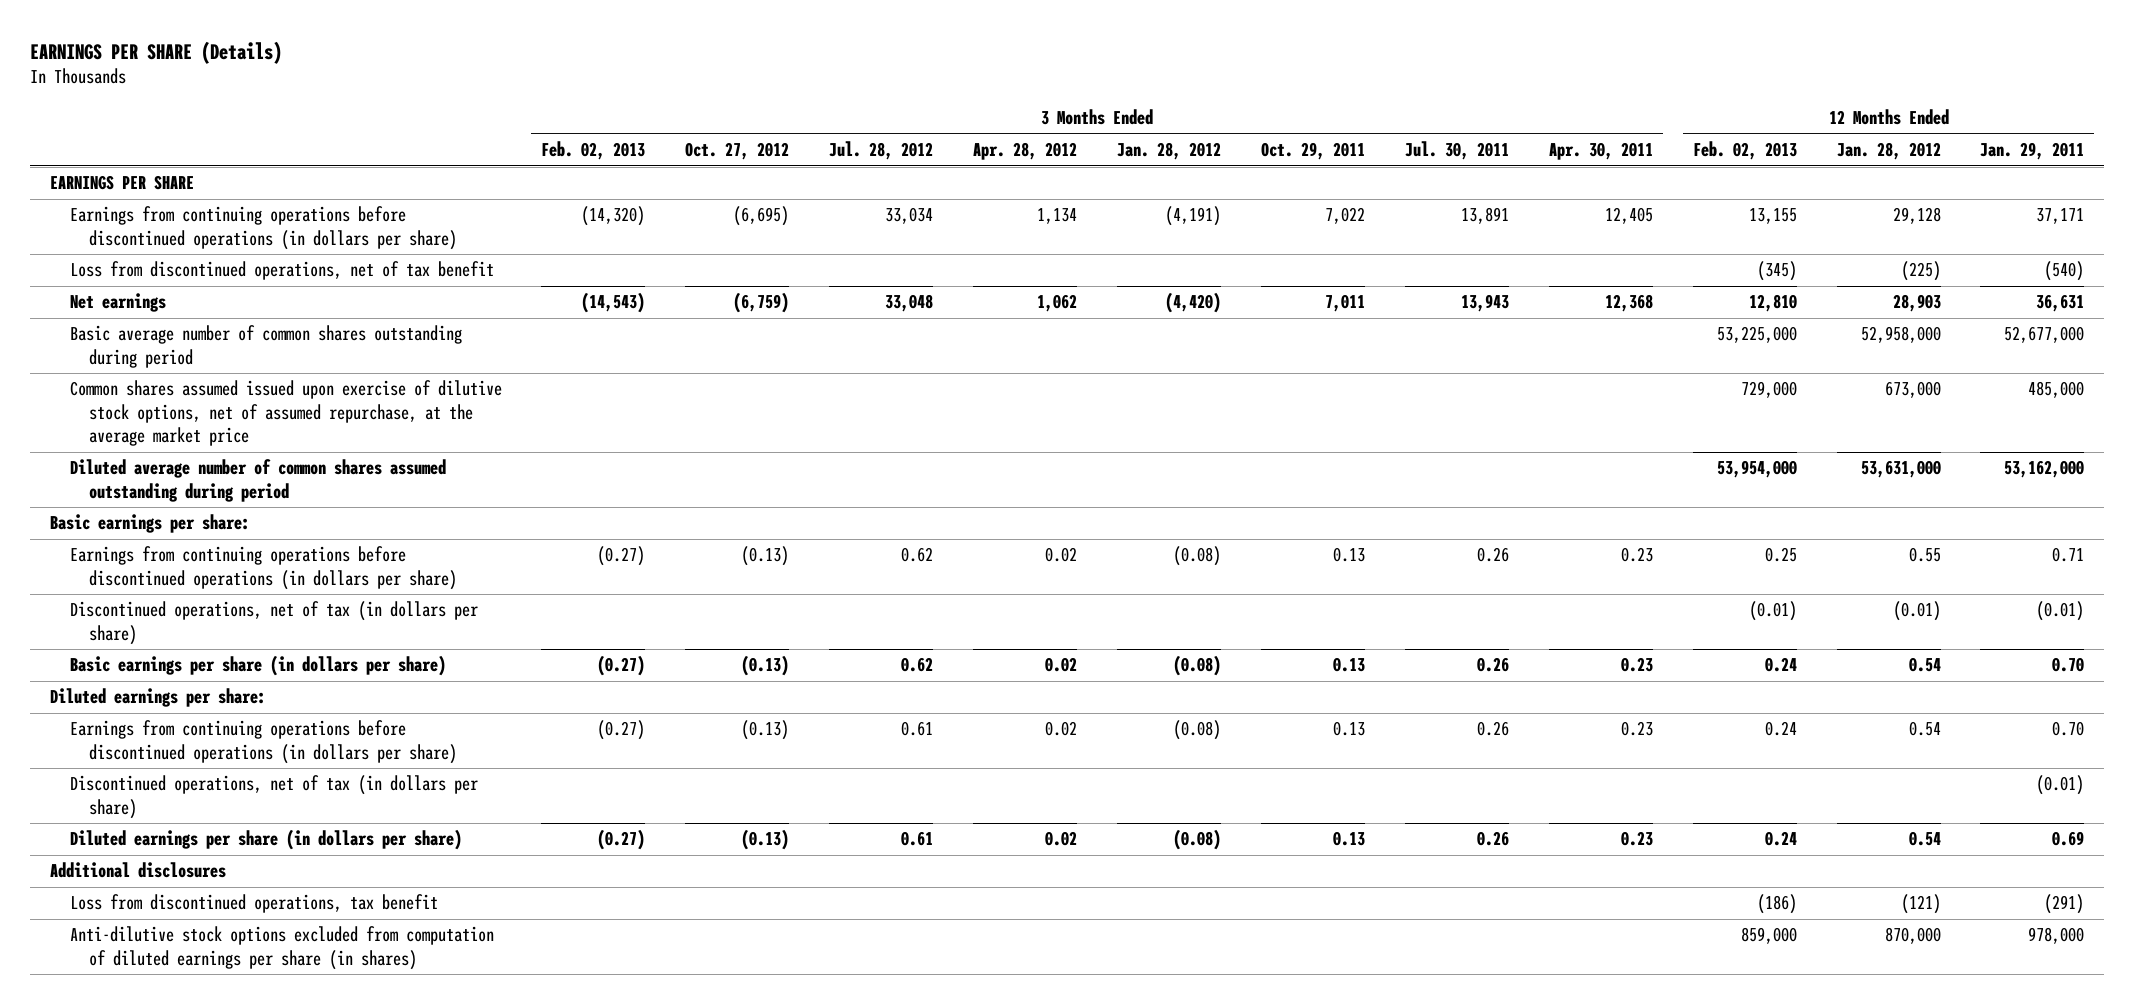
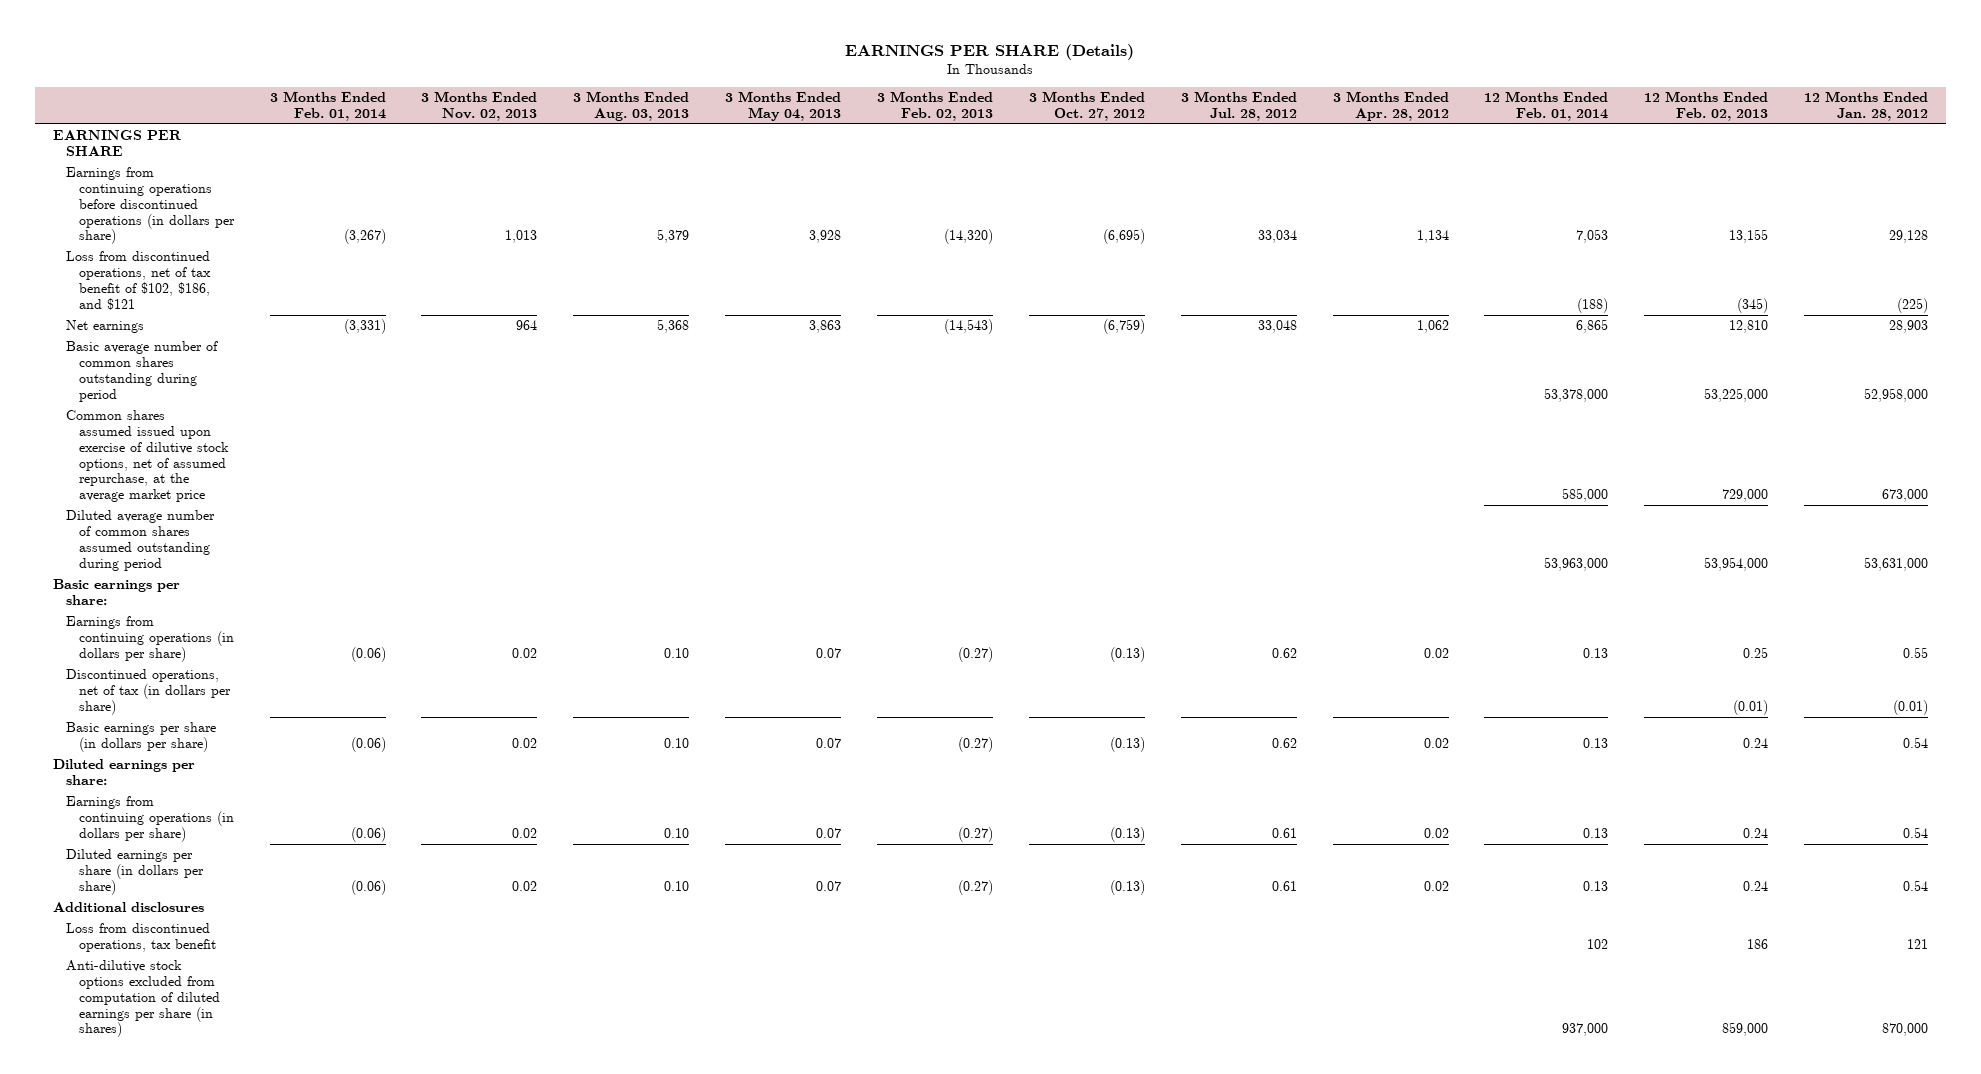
[1117,142,1222,161] Jan. 28, 2012 -> none
[1260,142,1365,161] Oct. 29, 2011 -> none
[1404,141,1509,161] Jul. 30, 2011 -> none
[1548,142,1653,161] Apr. 30, 2011 -> none
[1980,142,2085,161] Jan. 29, 2011 -> none
none -> [269,91,386,122] 3 Months Ended Feb. 01, 2014
none -> [421,91,538,122] 3 Months Ended Nov. 02, 2013
none -> [573,91,690,122] 3 Months Ended Aug. 03, 2013
none -> [725,91,842,122] 3 Months Ended May 04, 2013
none -> [1484,91,1609,122] 12 Months Ended Feb. 01, 2014
[69,261,494,281] Loss from discontinued operations, net of tax benefit -> [65,251,211,310] Loss from discontinued operations, net of tax benefit of $102, $186, and $121
[69,546,457,590] Earnings from continuing operations before discontinued operations (in dollars per share) -> [65,616,234,662] Earnings from continuing operations (in dollars per share)
[69,775,478,819] Discontinued operations, net of tax (in dollars per share) -> none
[69,720,457,764] Earnings from continuing operations before discontinued operations (in dollars per share) -> [65,796,234,842] Earnings from continuing operations (in dollars per share)
[1756,894,1797,915] (186) -> [1747,938,1769,949] 186
[1900,894,1941,915] (121) -> [1907,938,1929,949] 121

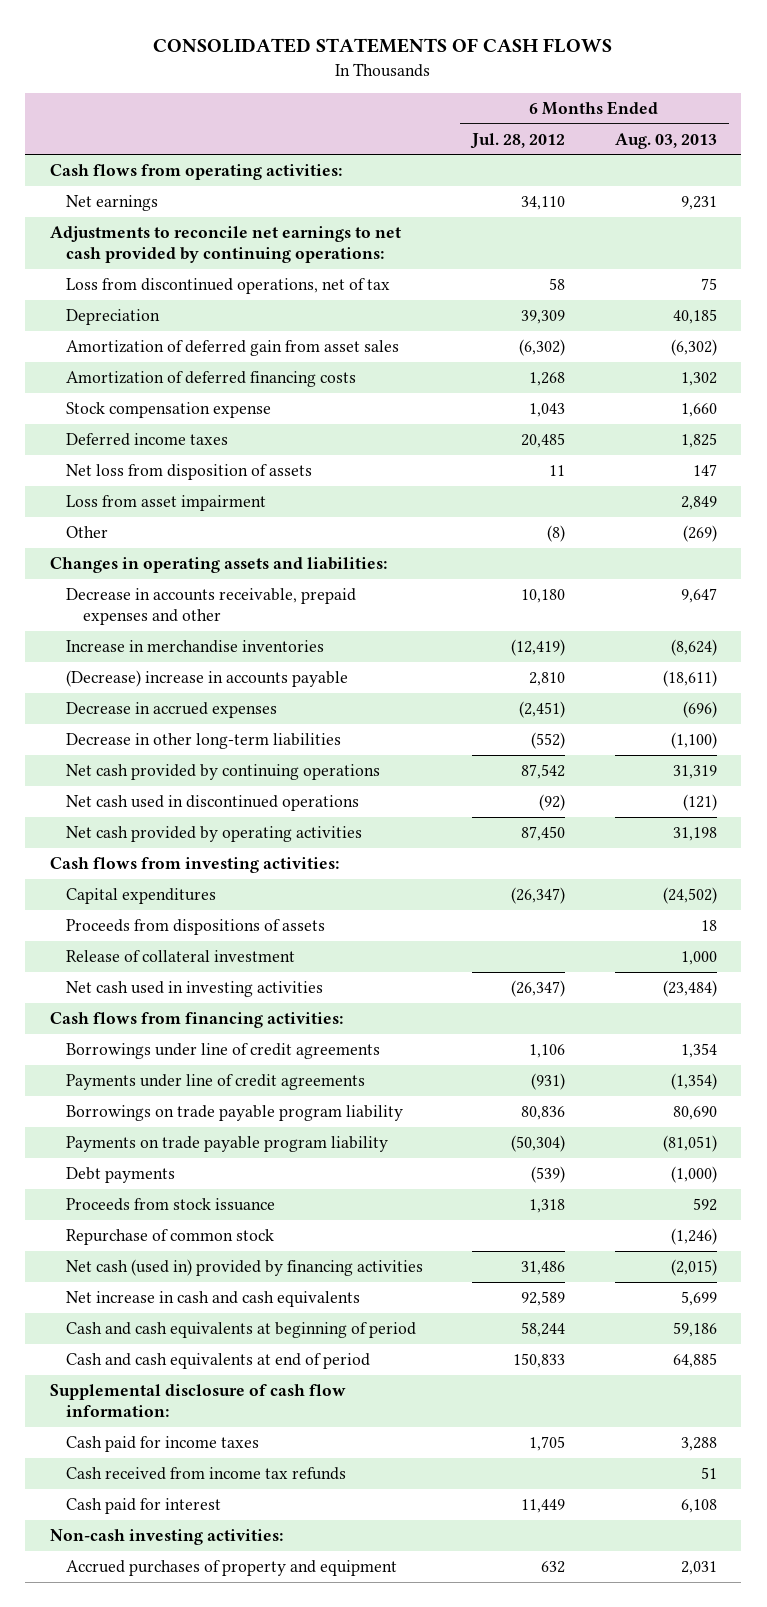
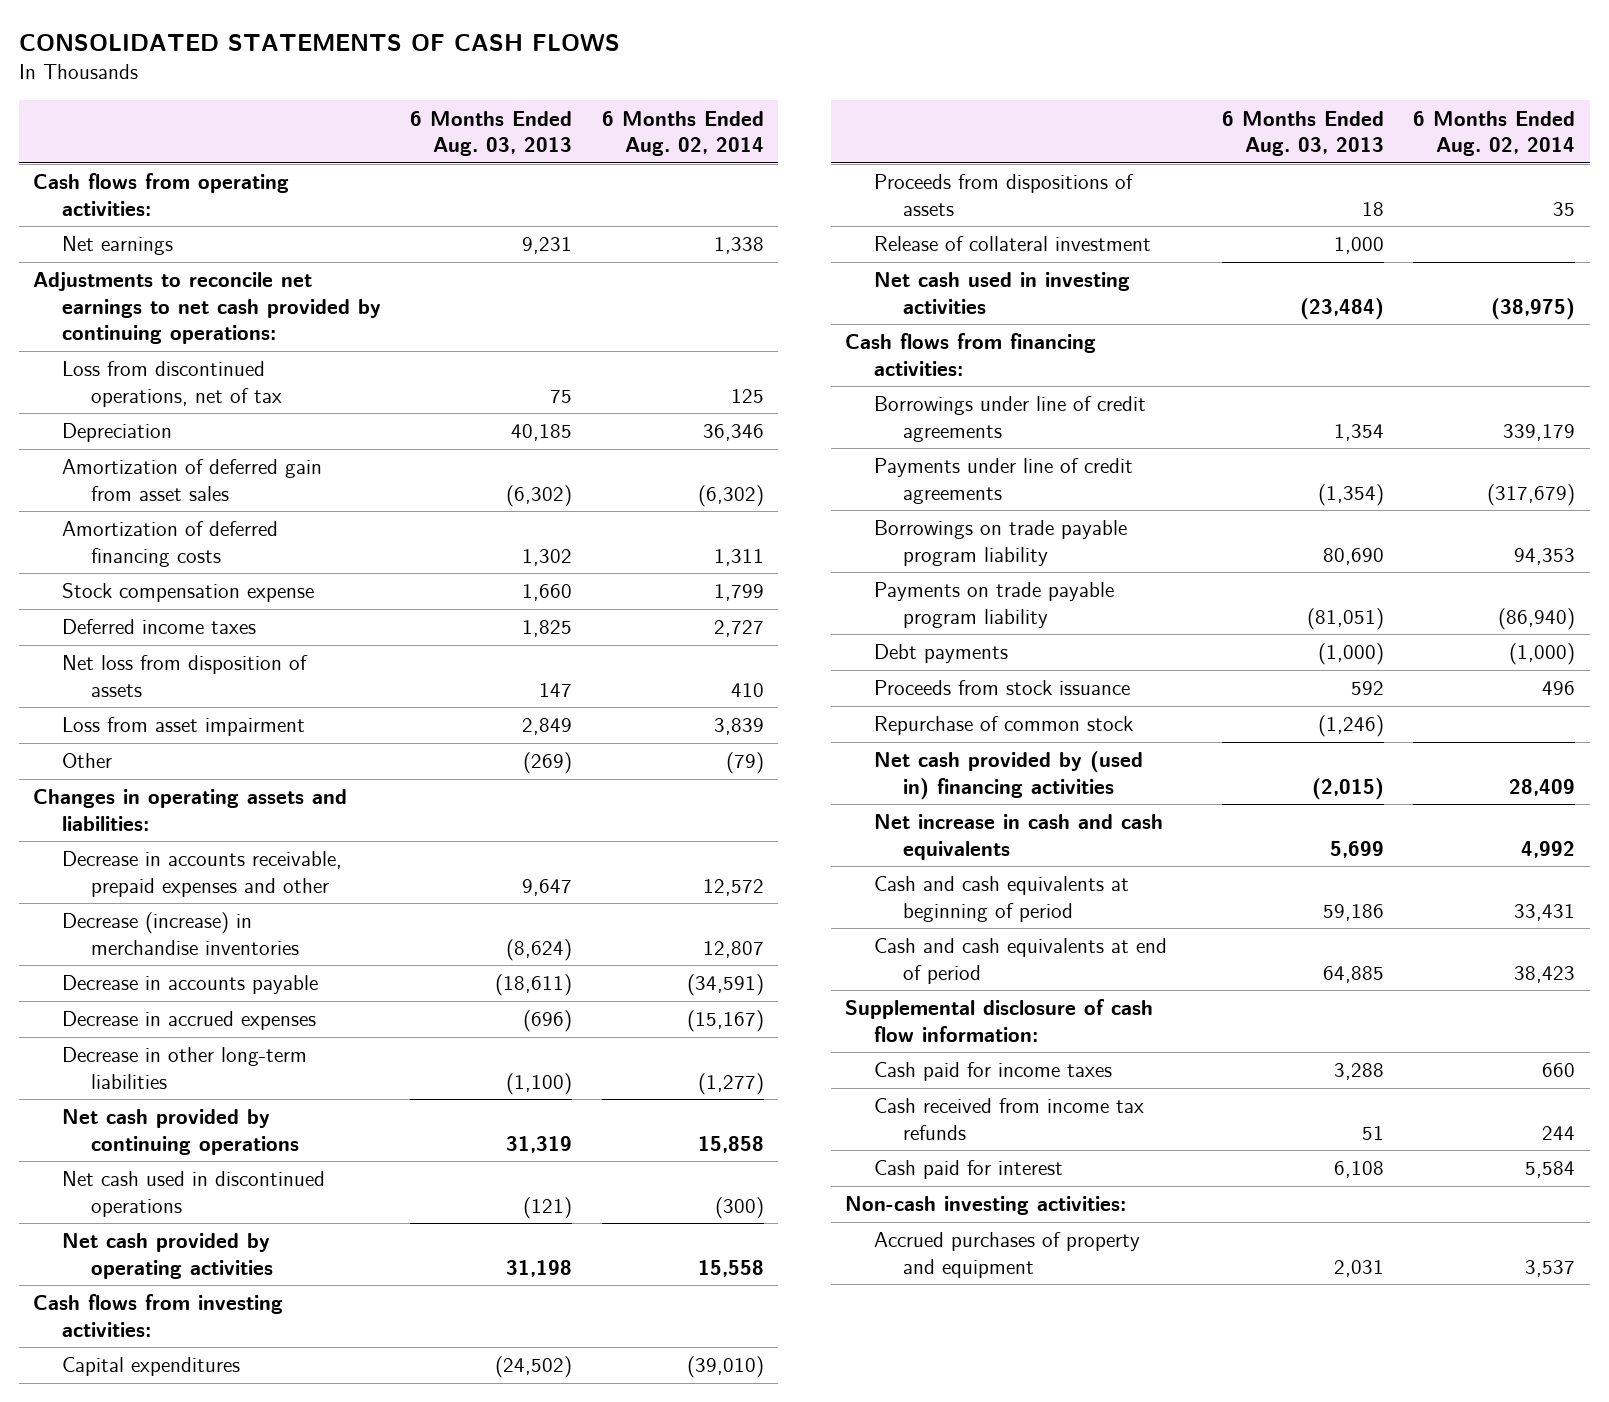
[470,132,566,149] Jul. 28, 2012 -> none
none -> [601,110,764,157] 6 Months Ended Aug. 02, 2014
[66,639,325,653] Increase in merchandise inventories -> [62,912,299,955] Decrease (increase) in merchandise inventories
[66,669,349,687] (Decrease) increase in accounts payable -> [62,975,319,995] Decrease in accounts payable
[66,1258,424,1276] Net cash (used in) provided by financing activities -> [873,751,1143,800] Net cash provided by (used in) financing activities

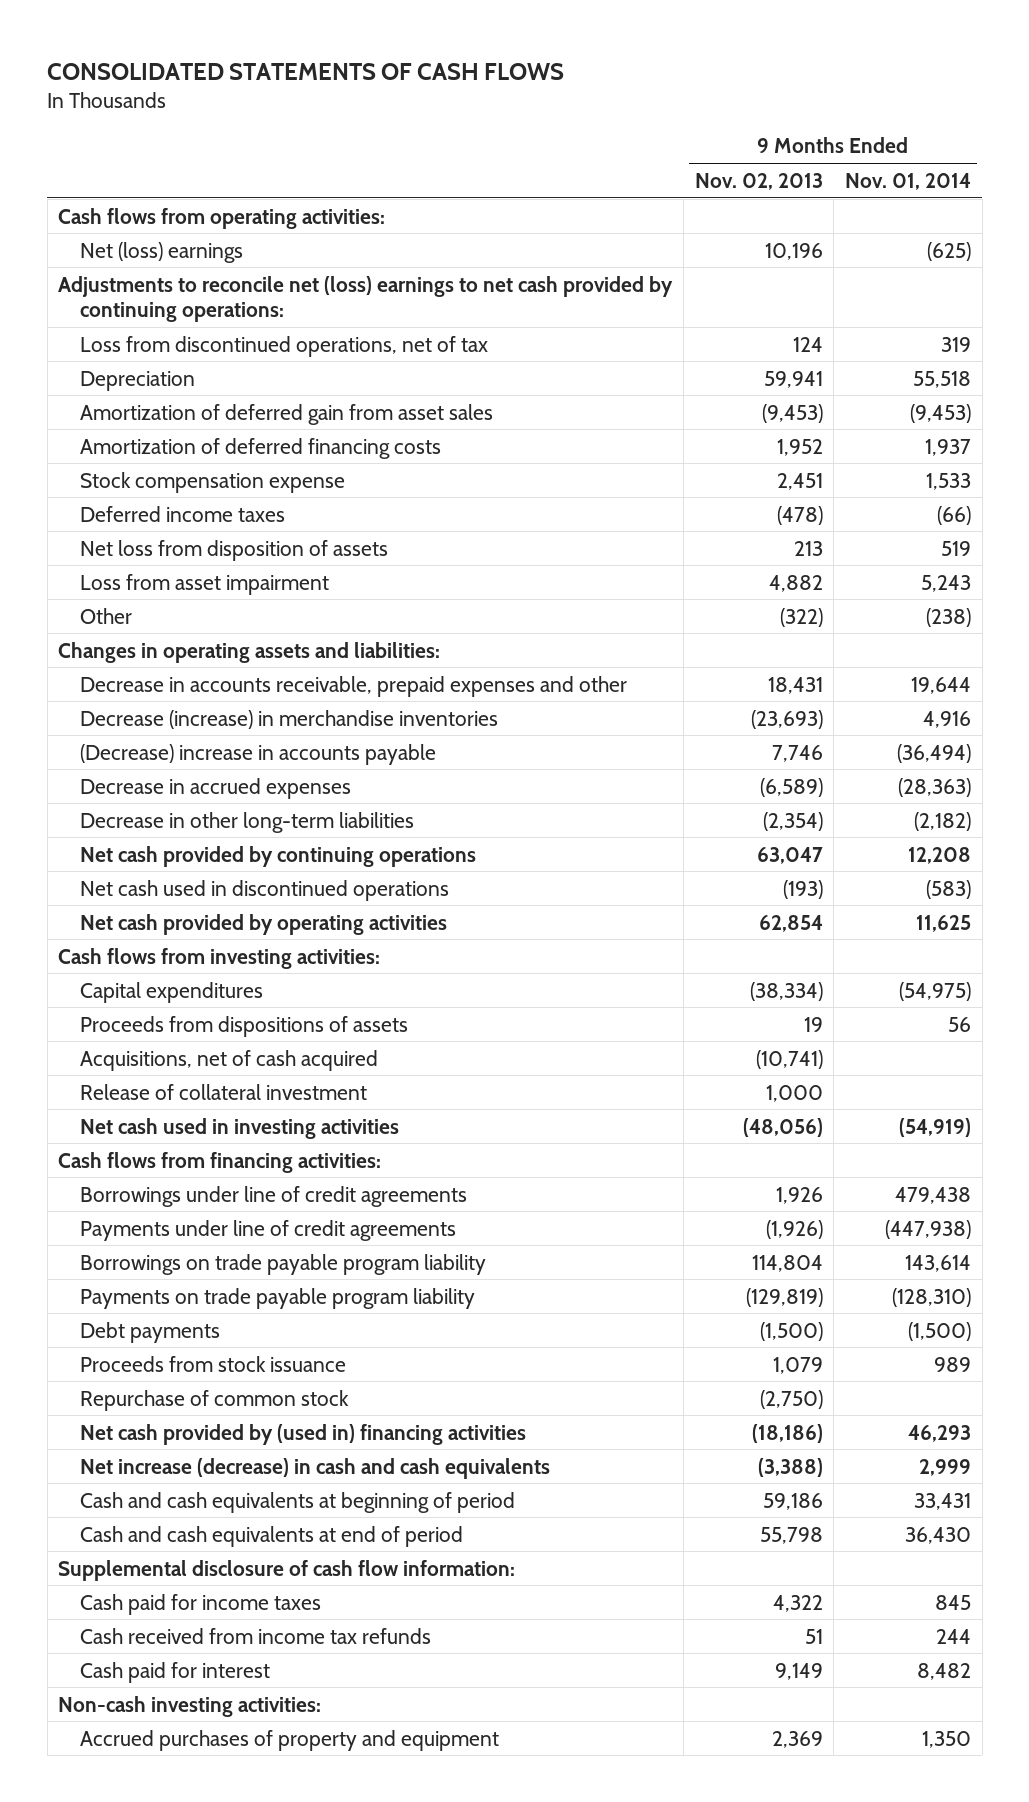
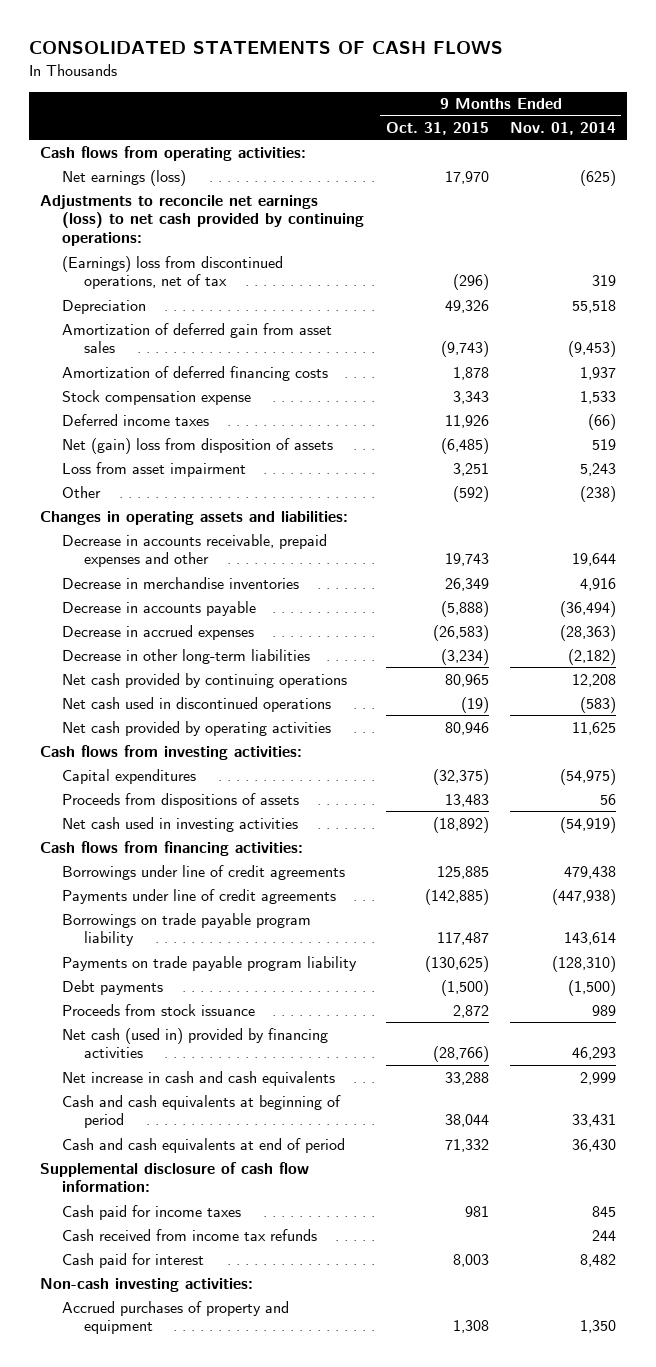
[694,172,823,190] Nov. 02, 2013 -> none
none -> [385,122,489,136] Oct. 31, 2015
[79,241,243,263] Net (loss) earnings -> [62,169,187,186] Net earnings (loss)
[58,275,674,323] Adjustments to reconcile net (loss) earnings to net cash provided by continuing operations: -> [39,194,365,247] Adjustments to reconcile net earnings (loss) to net cash provided by continuing operations:
[79,335,488,357] Loss from discontinued operations, net of tax -> [62,255,284,290] (Earnings) loss from discontinued operations, net of tax
[79,539,388,561] Net loss from disposition of assets -> [62,437,334,454] Net (gain) loss from disposition of assets
[79,709,498,729] Decrease (increase) in merchandise inventories -> [62,576,300,589] Decrease in merchandise inventories
[79,743,436,765] (Decrease) increase in accounts payable -> [62,600,257,616] Decrease in accounts payable
[79,1049,378,1071] Acquisitions, net of cash acquired -> none
[79,1083,367,1100] Release of collateral investment -> none
[79,1389,349,1411] Repurchase of common stock -> none
[79,1423,526,1445] Net cash provided by (used in) financing activities -> [62,1027,329,1059] Net cash (used in) provided by financing activities
[79,1457,550,1479] Net increase (decrease) in cash and cash equivalents -> [62,1070,336,1086] Net increase in cash and cash equivalents

